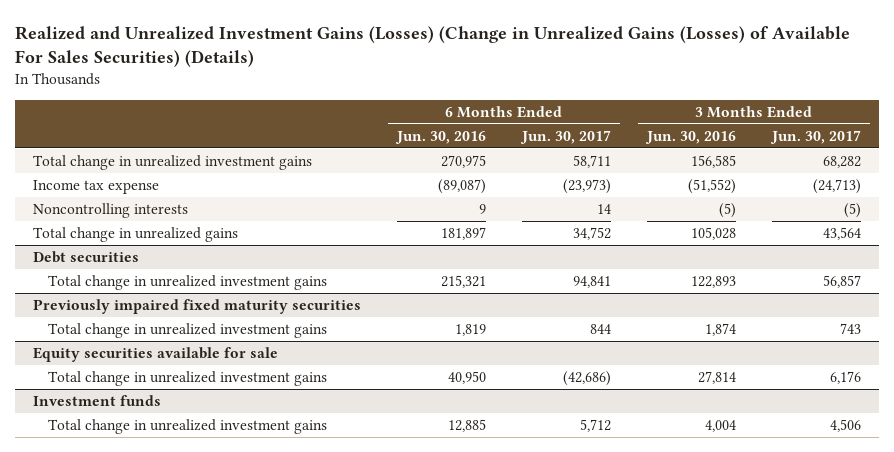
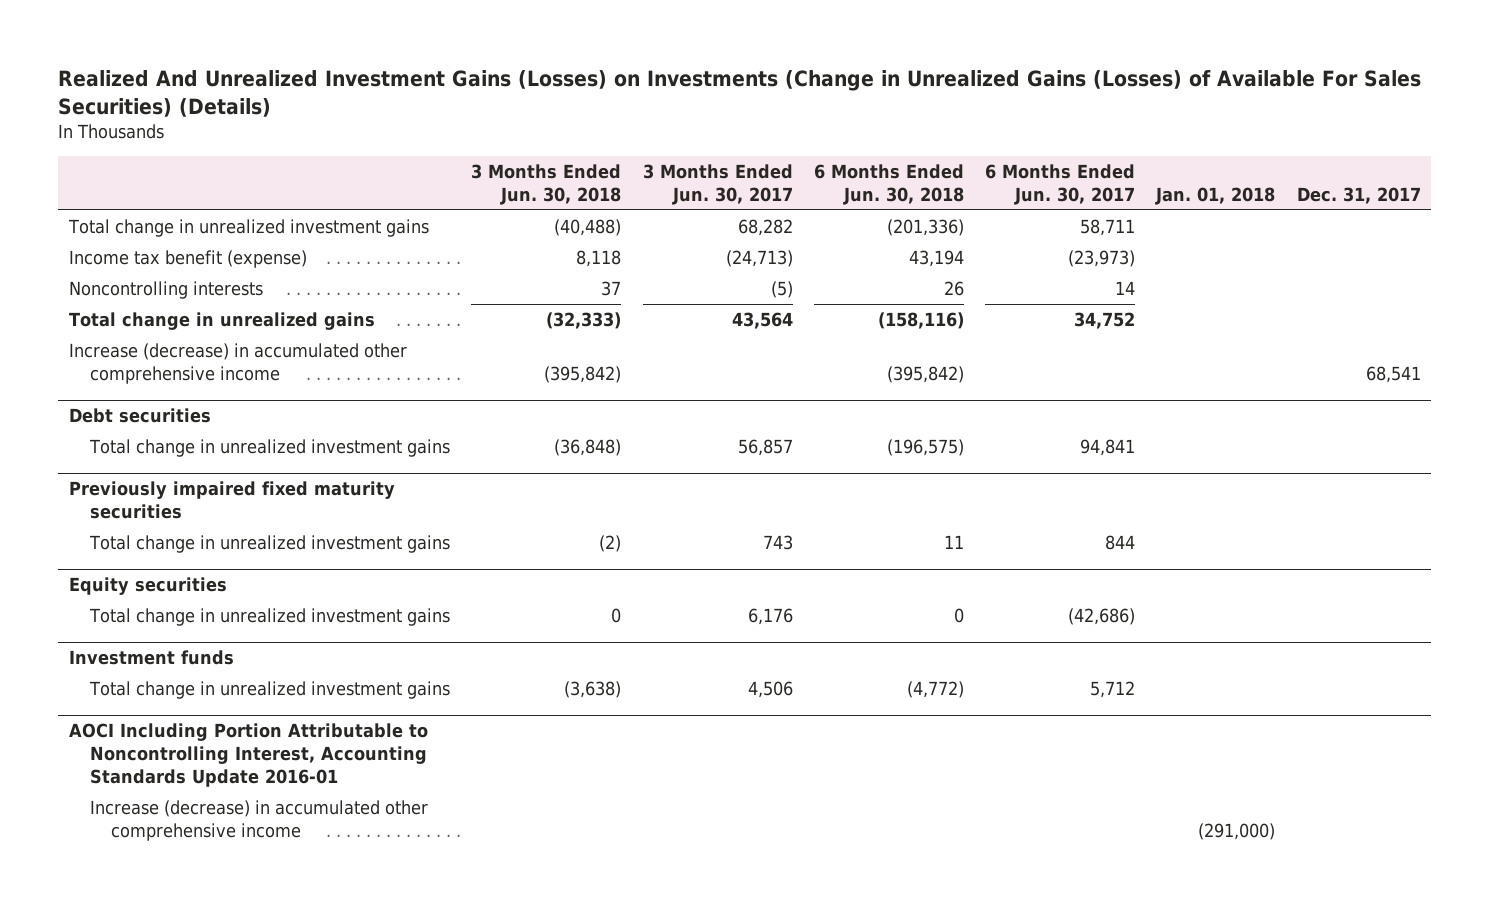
[14,25,850,68] Realized and Unrealized Investment Gains (Losses) (Change in Unrealized Gains (Losses) of Available For Sales Securities) (Details) -> [57,69,1421,117] Realized And Unrealized Investment Gains (Losses) on Investments (Change in Unrealized Gains (Losses) of Available For Sales Securities) (Details)
[394,130,486,144] Jun. 30, 2016 -> none
[645,130,737,144] Jun. 30, 2016 -> none
none -> [471,164,622,205] 3 Months Ended Jun. 30, 2018
none -> [813,164,964,205] 6 Months Ended Jun. 30, 2018
none -> [1155,186,1276,205] Jan. 01, 2018
none -> [1296,186,1421,204] Dec. 31, 2017
[32,180,159,195] Income tax expense -> [68,250,307,269] Income tax benefit (expense)
none -> [68,343,407,384] Increase (decrease) in accumulated other comprehensive income
[32,347,278,363] Equity securities available for sale -> [68,577,227,596] Equity securities
none -> [68,723,428,788] AOCI Including Portion Attributable to Noncontrolling Interest, Accounting Standards Update 2016-01
none -> [89,800,428,841] Increase (decrease) in accumulated other comprehensive income

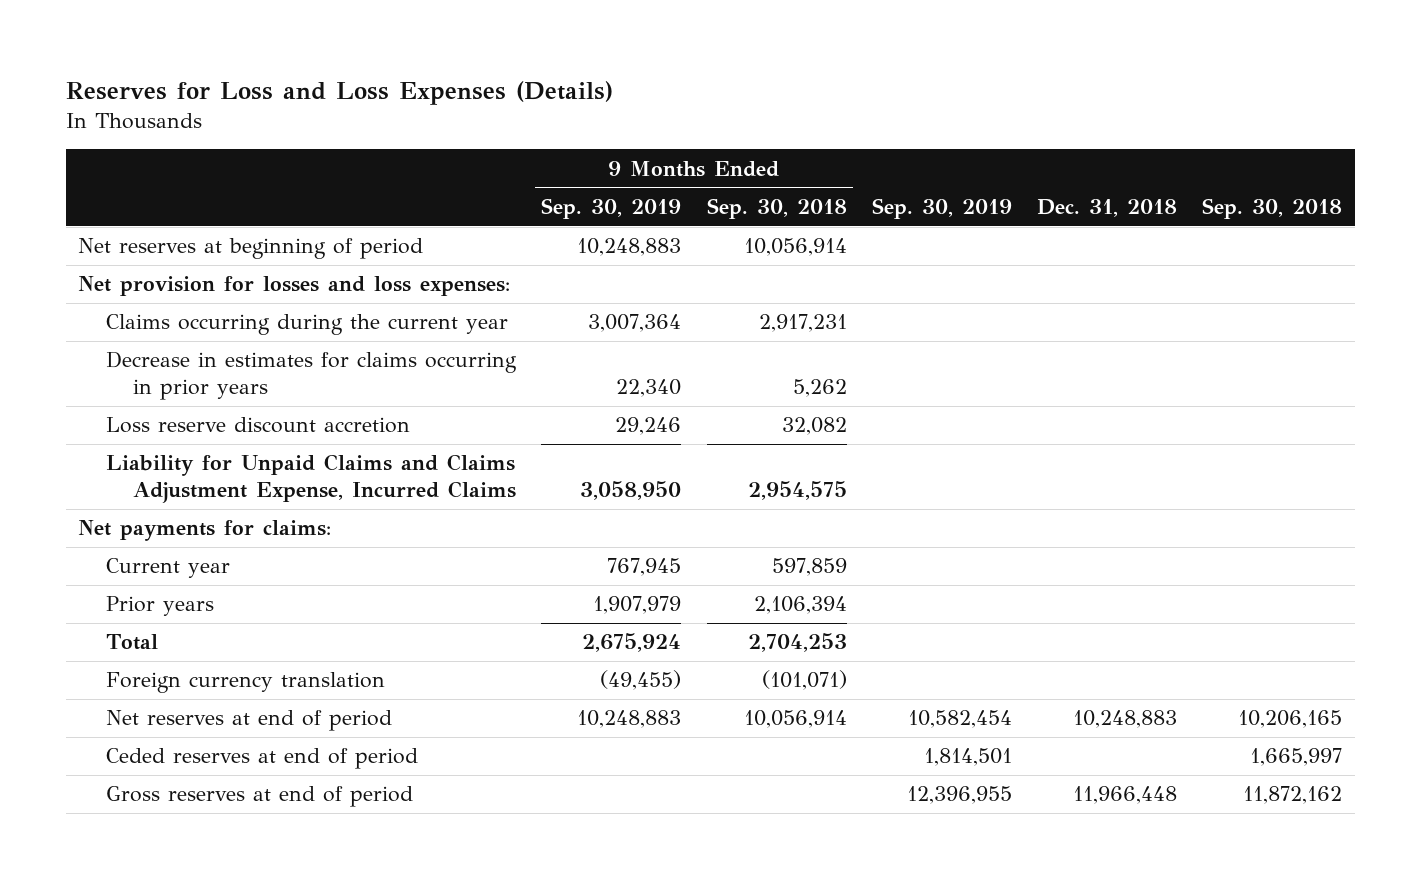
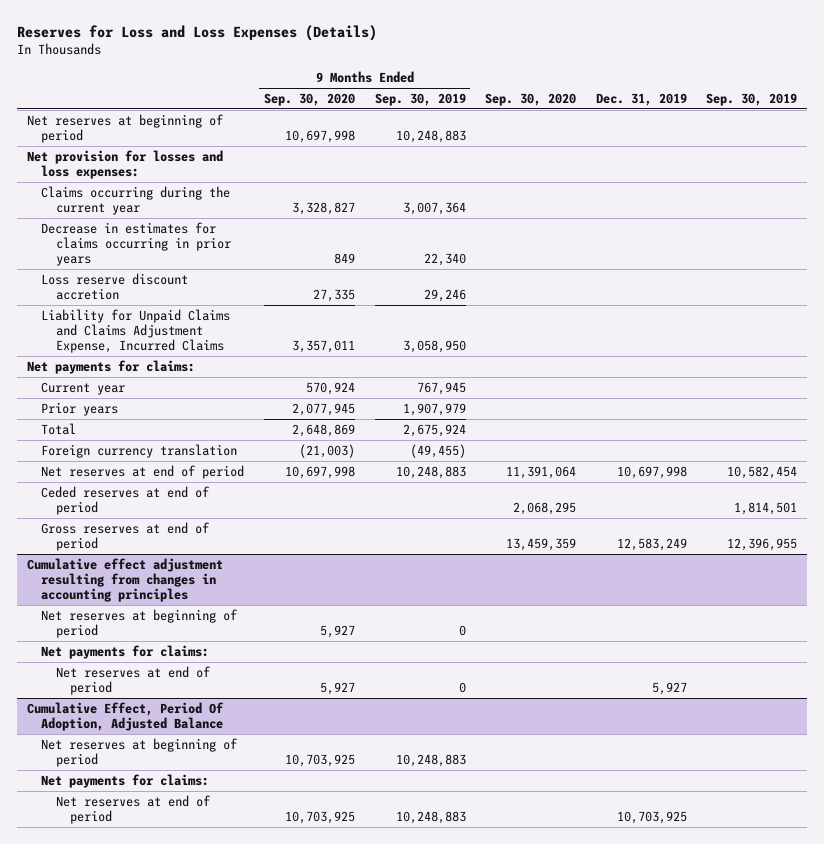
[706,197,847,219] Sep. 30, 2018 -> none
[1036,198,1177,217] Dec. 31, 2018 -> none
[1202,197,1343,219] Sep. 30, 2018 -> none
none -> [264,92,356,106] Sep. 30, 2020
none -> [485,92,577,106] Sep. 30, 2020
none -> [595,92,687,106] Dec. 31, 2019
none -> [27,557,224,602] Cumulative effect adjustment resulting from changes in accounting principles
none -> [41,608,239,638] Net reserves at beginning of period
none -> [41,644,210,659] Net payments for claims:
none -> [55,665,211,695] Net reserves at end of period
none -> [27,701,225,731] Cumulative Effect, Period Of Adoption, Adjusted Balance
none -> [41,737,239,767] Net reserves at beginning of period
none -> [41,773,210,788] Net payments for claims:
none -> [55,794,211,824] Net reserves at end of period

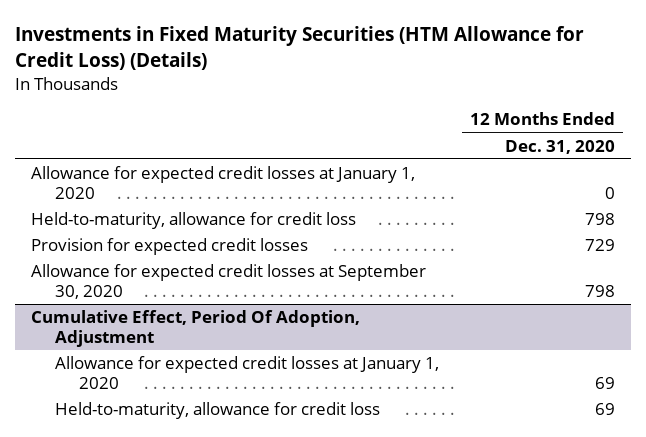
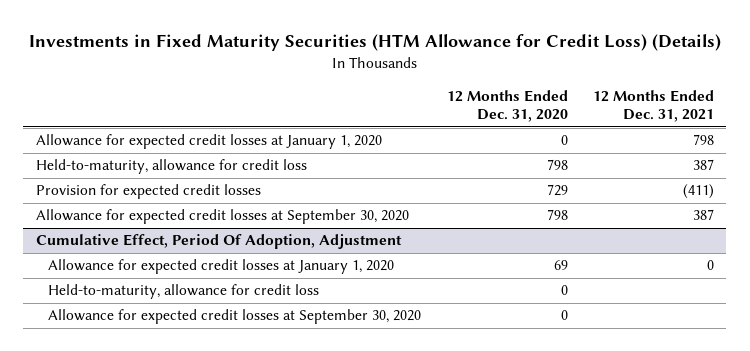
none -> [592,89,714,123] 12 Months Ended Dec. 31, 2021
[595,403,616,416] 69 -> [560,285,568,296] 0
none -> [48,309,422,325] Allowance for expected credit losses at September 30, 2020

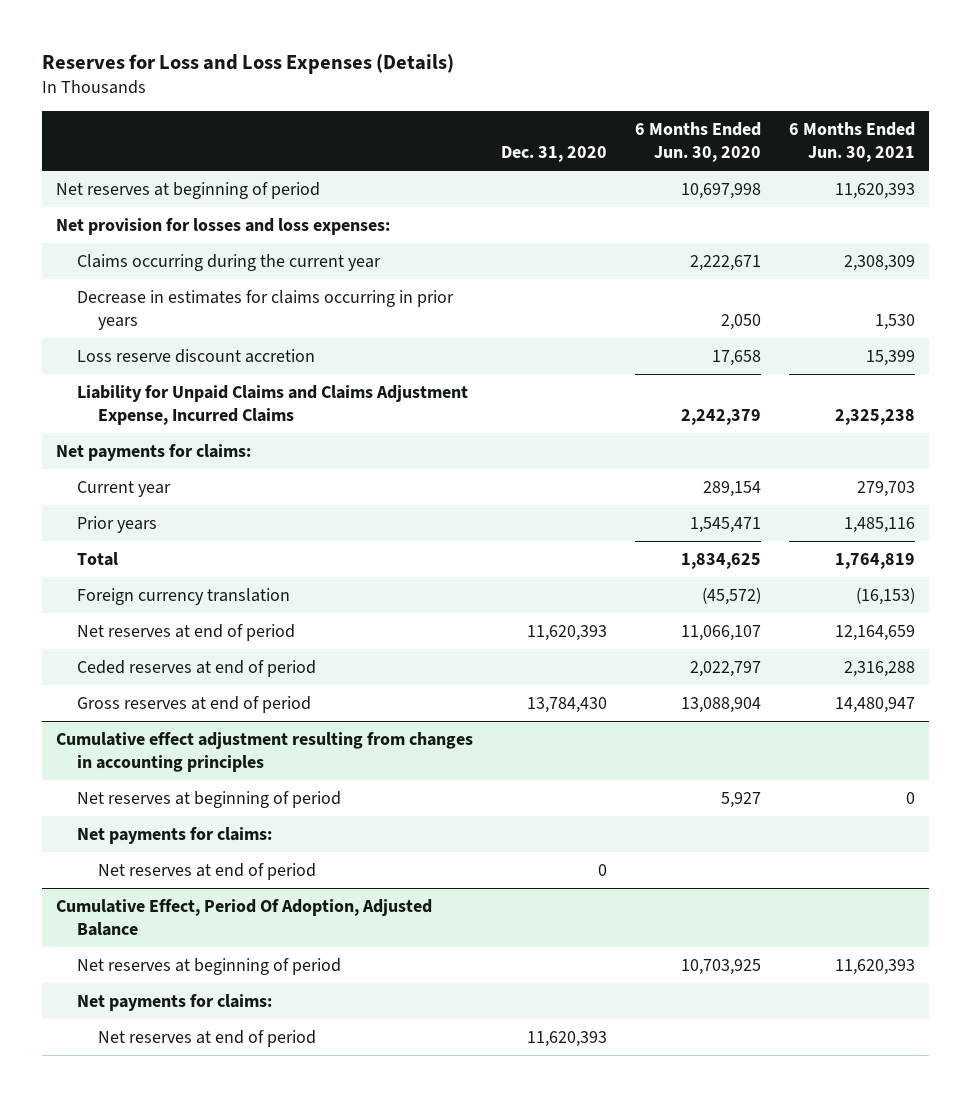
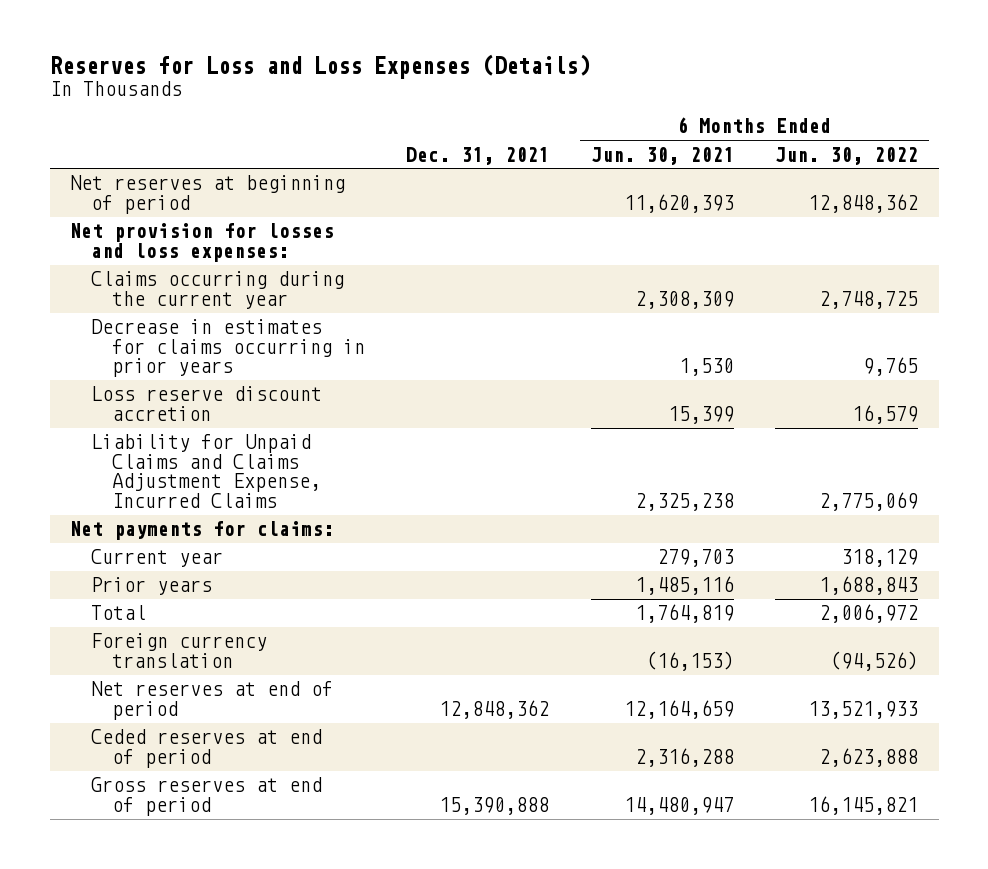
[500,145,607,162] Dec. 31, 2020 -> none
[635,122,762,162] 6 Months Ended Jun. 30, 2020 -> none
none -> [406,146,550,165] Dec. 31, 2021
none -> [775,146,919,165] Jun. 30, 2022
[55,732,473,772] Cumulative effect adjustment resulting from changes in accounting principles -> none
[77,791,342,809] Net reserves at beginning of period -> none
[77,827,273,845] Net payments for claims: -> none
[98,863,317,881] Net reserves at end of period -> none
[55,899,432,936] Cumulative Effect, Period Of Adoption, Adjusted Balance -> none
[77,958,342,976] Net reserves at beginning of period -> none
[77,994,273,1012] Net payments for claims: -> none
[98,1030,317,1048] Net reserves at end of period -> none

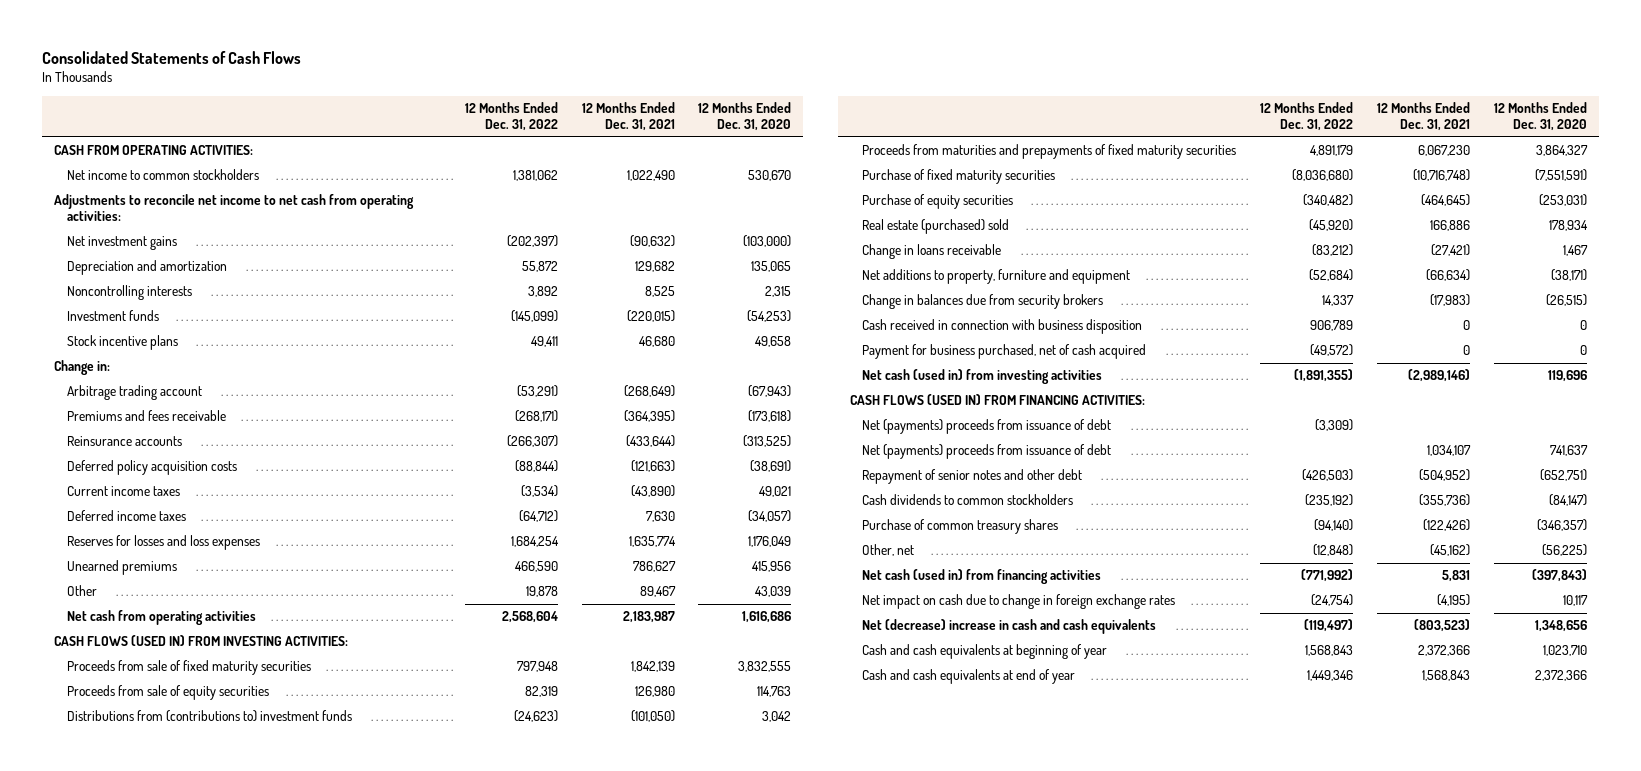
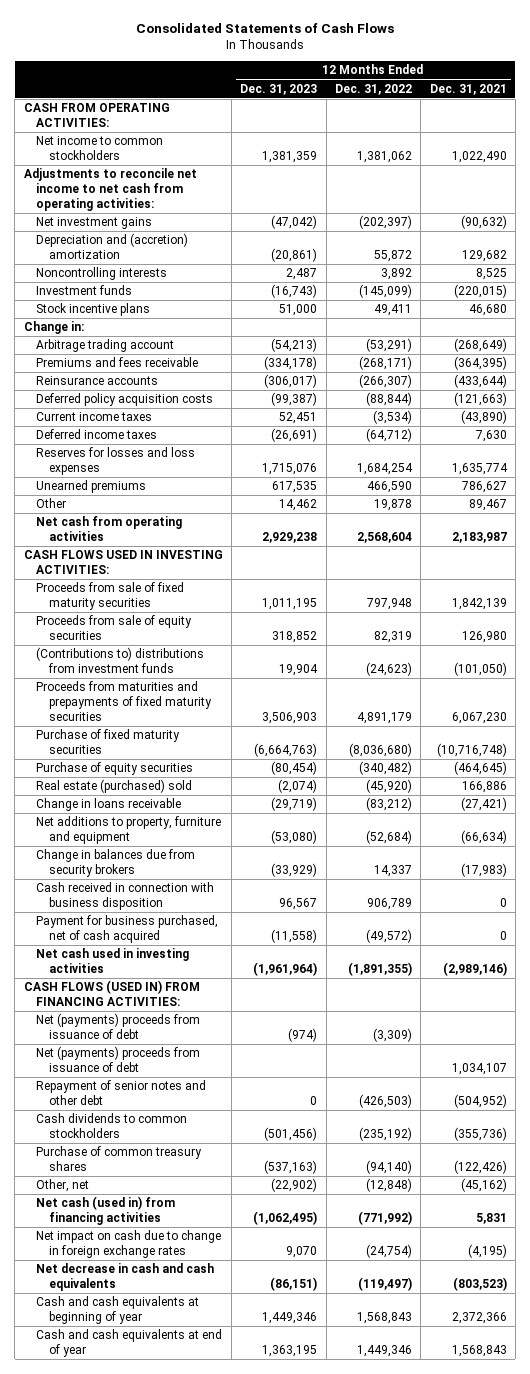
[698,102,792,132] 12 Months Ended Dec. 31, 2020 -> none
none -> [240,83,318,95] Dec. 31, 2023
[66,260,227,276] Depreciation and amortization -> [36,233,189,260] Depreciation and (accretion) amortization
[54,635,349,647] CASH FLOWS (USED IN) FROM INVESTING ACTIVITIES: -> [23,550,223,575] CASH FLOWS USED IN INVESTING ACTIVITIES:
[66,710,352,723] Distributions from (contributions to) investment funds -> [36,647,205,674] (Contributions to) distributions from investment funds
[862,369,1103,385] Net cash (used in) from investing activities -> [36,948,190,974] Net cash used in investing activities
[862,619,1157,635] Net (decrease) increase in cash and cash equivalents -> [36,1263,215,1292] Net decrease in cash and cash equivalents

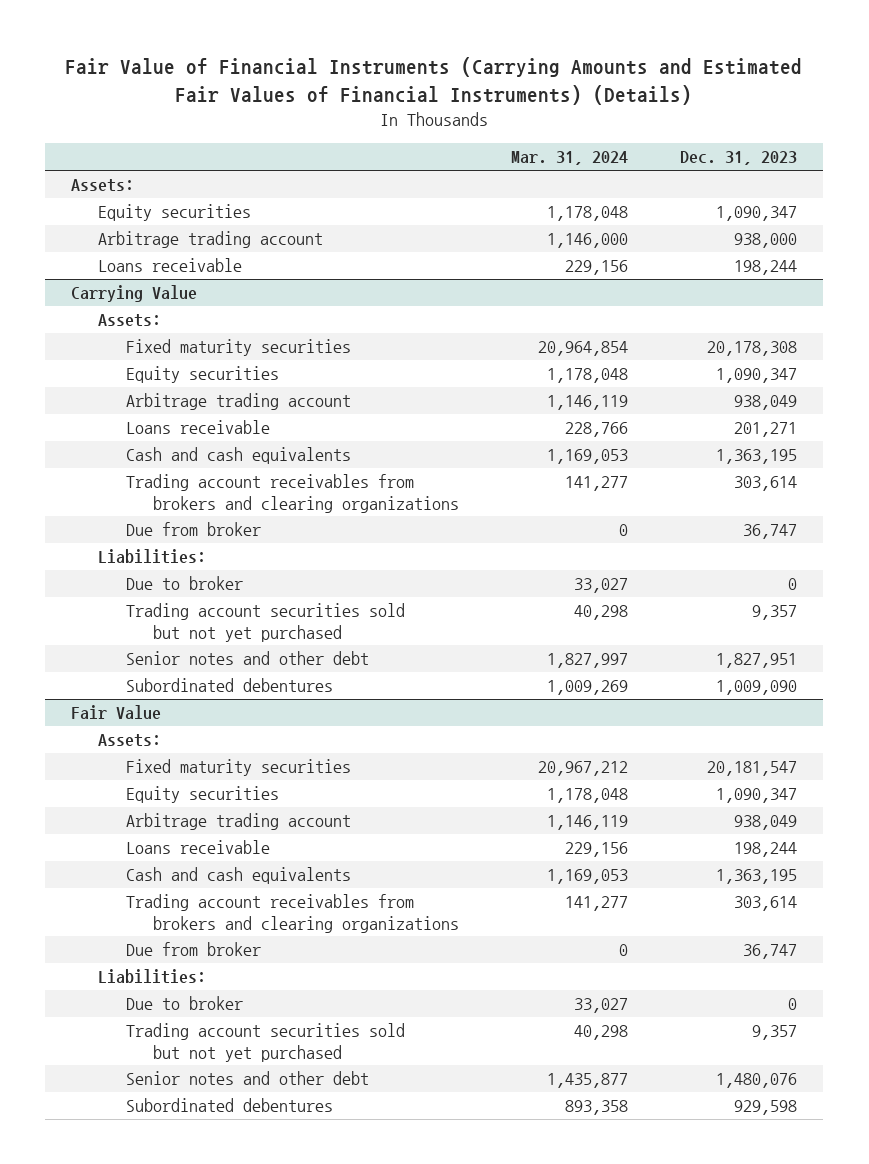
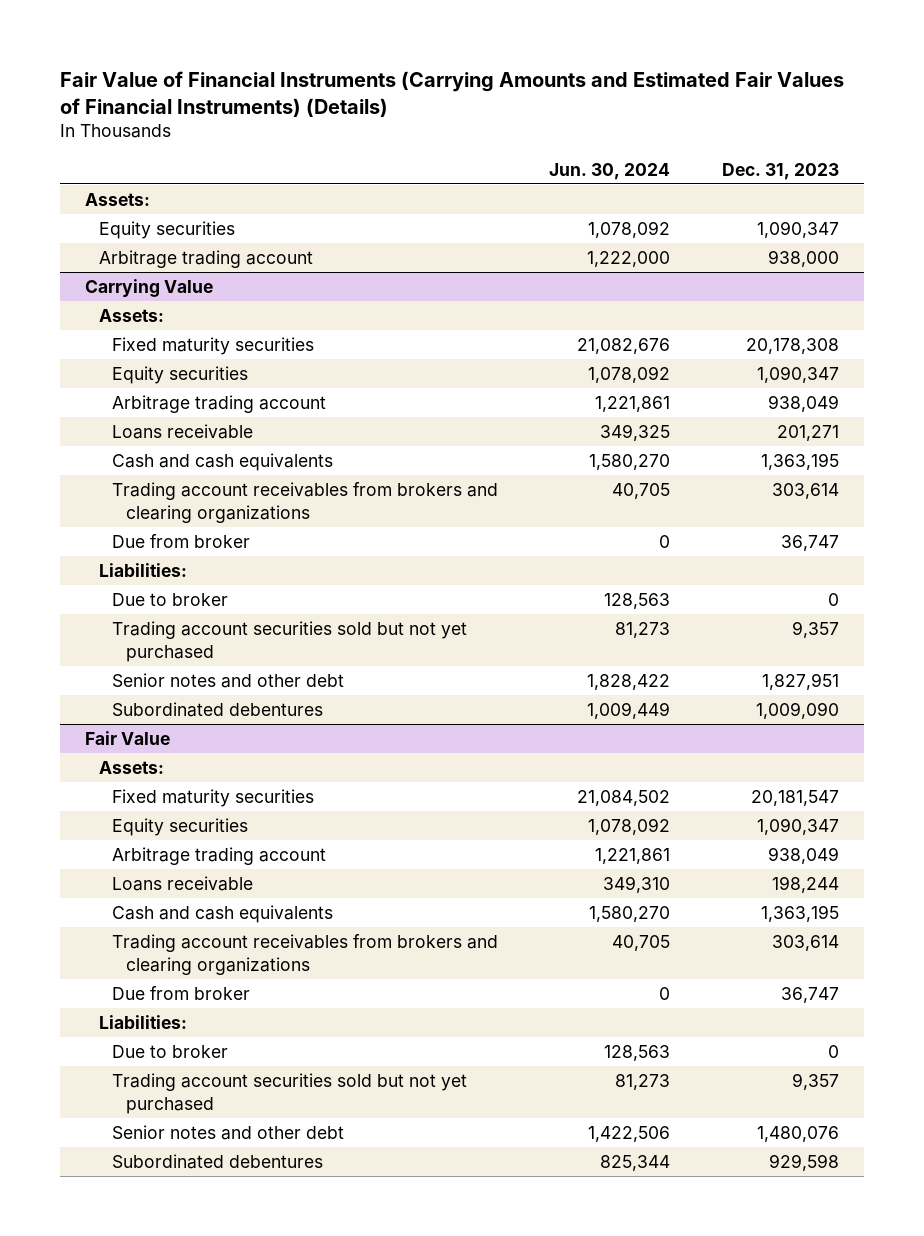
[511,151,629,166] Mar. 31, 2024 -> none
none -> [549,162,671,180] Jun. 30, 2024
[98,258,243,273] Loans receivable -> none

